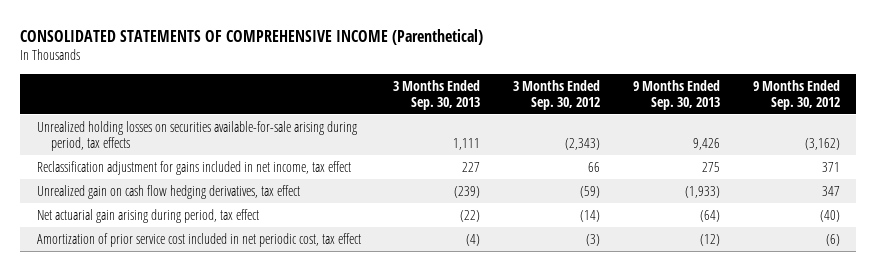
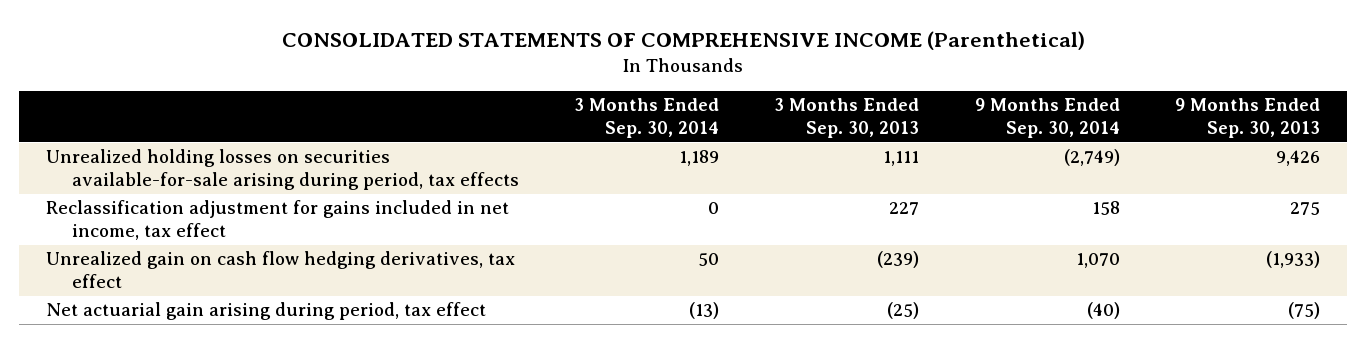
[513,79,601,110] 3 Months Ended Sep. 30, 2012 -> none
[752,79,840,110] 9 Months Ended Sep. 30, 2012 -> none
none -> [574,98,720,139] 3 Months Ended Sep. 30, 2014
none -> [974,98,1120,139] 9 Months Ended Sep. 30, 2014
[36,232,361,247] Amortization of prior service cost included in net periodic cost, tax effect -> none
[460,209,481,222] (22) -> [887,302,920,320] (25)
[700,209,721,222] (64) -> [1287,302,1320,320] (75)

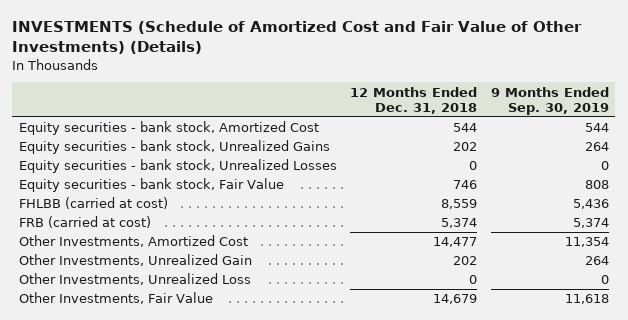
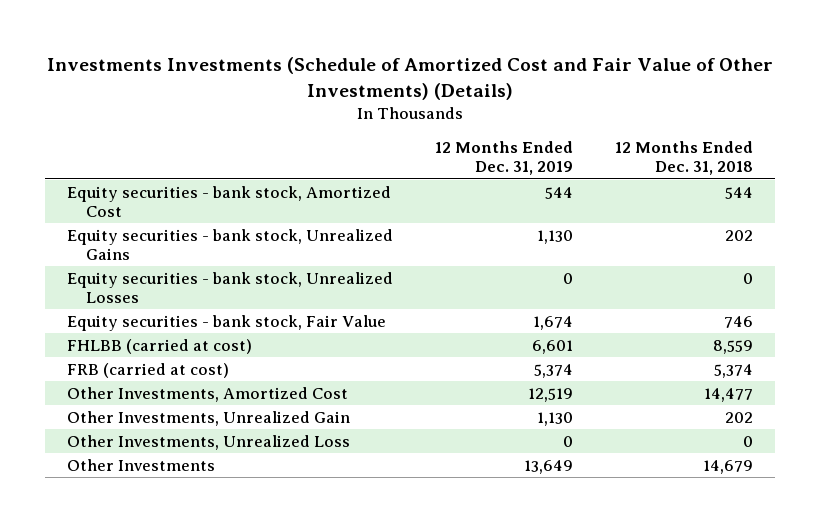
[12,21,583,55] INVESTMENTS (Schedule of Amortized Cost and Fair Value of Other Investments) (Details) -> [46,56,773,100] Investments Investments (Schedule of Amortized Cost and Fair Value of Other Investments) (Details)
[490,86,609,115] 9 Months Ended Sep. 30, 2019 -> none
none -> [434,140,573,176] 12 Months Ended Dec. 31, 2019
[19,292,214,305] Other Investments, Fair Value -> [66,458,215,471] Other Investments

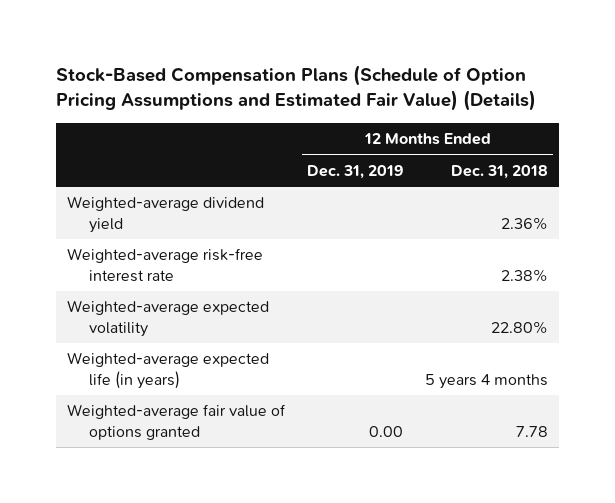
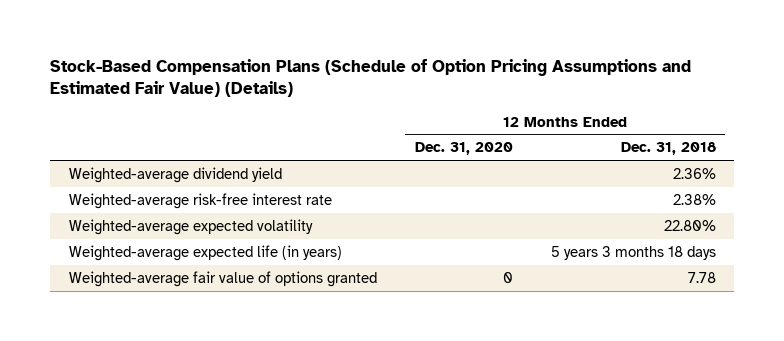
[307,164,404,179] Dec. 31, 2019 -> none
none -> [414,142,513,156] Dec. 31, 2020
[424,374,548,390] 5 years 4 months -> [550,245,716,260] 5 years 3 months 18 days

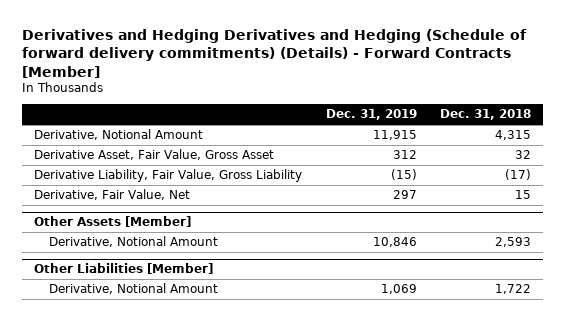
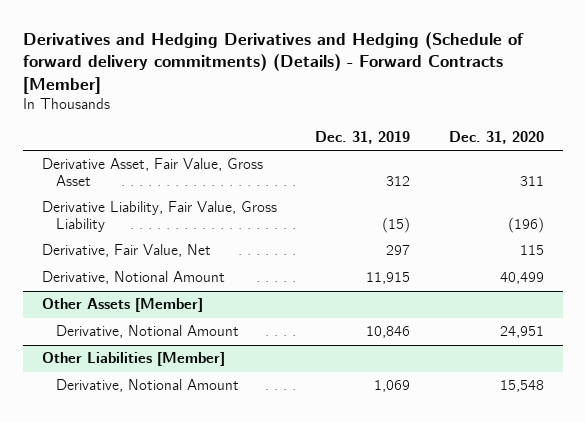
[440,109,532,121] Dec. 31, 2018 -> none
none -> [448,131,544,145] Dec. 31, 2020
[33,129,203,141] Derivative, Notional Amount -> [41,271,225,285] Derivative, Notional Amount

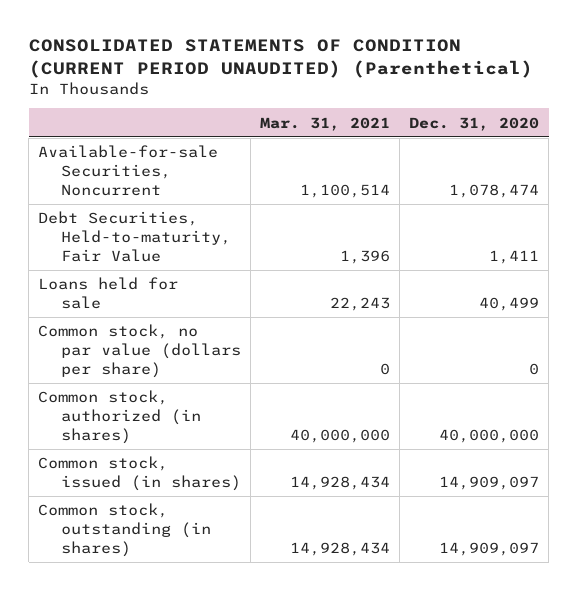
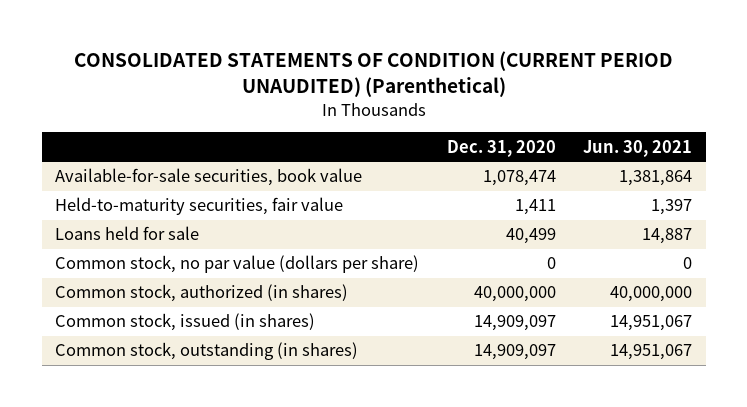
[260,116,391,131] Mar. 31, 2021 -> none
none -> [582,139,692,157] Jun. 30, 2021
[38,145,219,196] Available-for-sale Securities, Noncurrent -> [55,168,363,187] Available-for-sale securities, book value
[38,211,232,262] Debt Securities, Held-to-maturity, Fair Value -> [55,197,344,216] Held-to-maturity securities, fair value

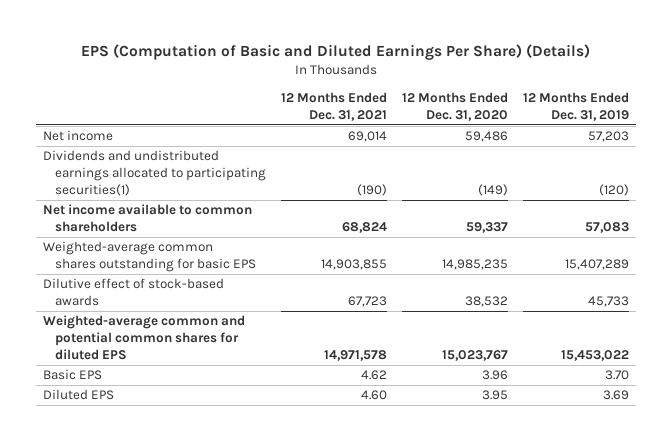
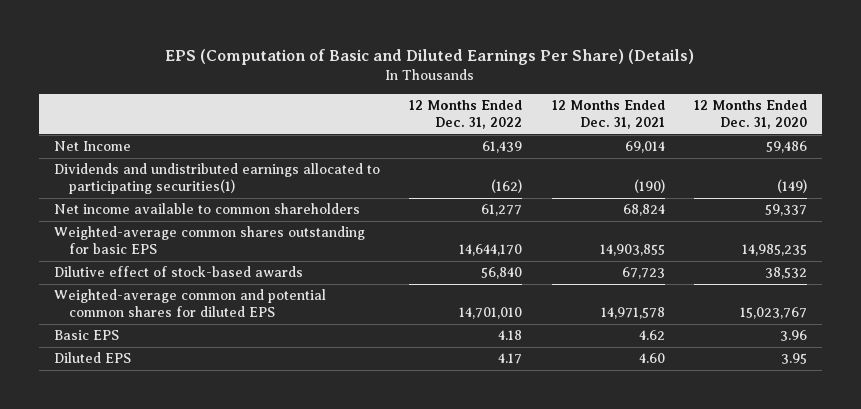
[522,91,629,121] 12 Months Ended Dec. 31, 2019 -> none
none -> [409,100,523,130] 12 Months Ended Dec. 31, 2022
[43,130,114,142] Net income -> [53,141,131,152] Net Income

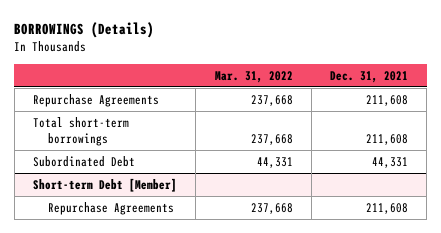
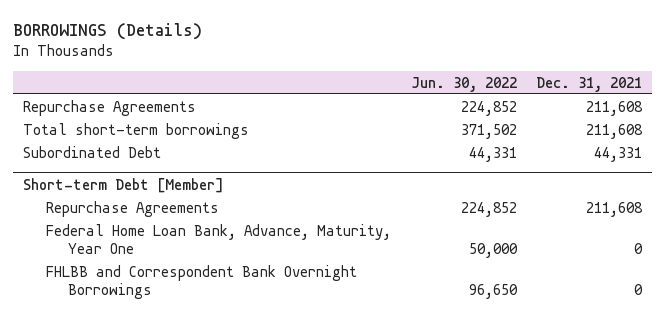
[214,70,293,83] Mar. 31, 2022 -> none
none -> [410,76,517,92] Jun. 30, 2022
none -> [45,223,391,254] Federal Home Loan Bank, Advance, Maturity, Year One
none -> [45,264,357,299] FHLBB and Correspondent Bank Overnight Borrowings

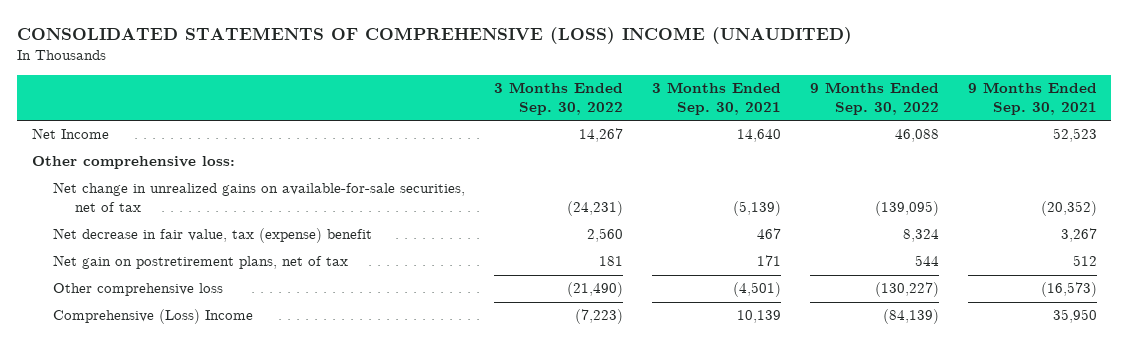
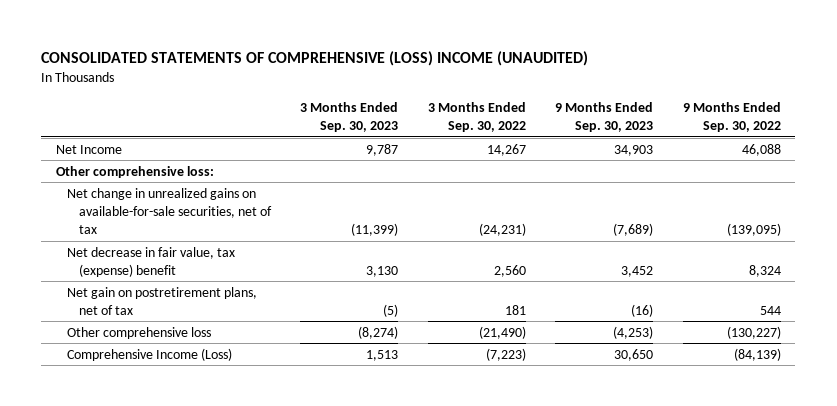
[652,82,782,116] 3 Months Ended Sep. 30, 2021 -> none
[967,82,1097,116] 9 Months Ended Sep. 30, 2021 -> none
none -> [300,102,399,133] 3 Months Ended Sep. 30, 2023
none -> [555,102,654,133] 9 Months Ended Sep. 30, 2023
[53,309,254,325] Comprehensive (Loss) Income -> [67,347,233,361] Comprehensive Income (Loss)

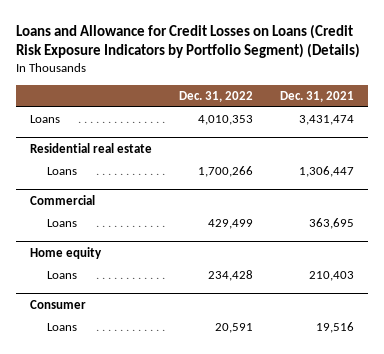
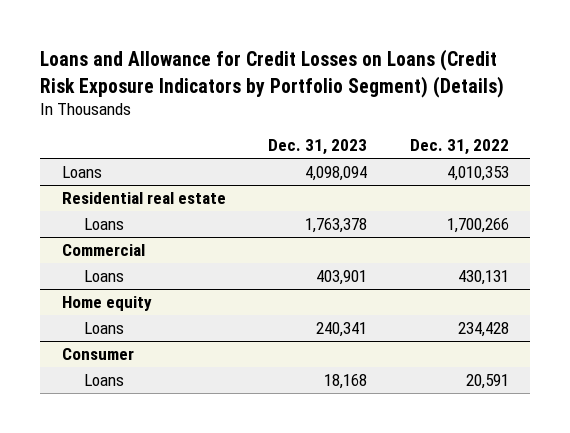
[280,90,355,102] Dec. 31, 2021 -> none
none -> [268,139,368,156] Dec. 31, 2023
[208,219,254,230] 429,499 -> [457,270,509,286] 430,131

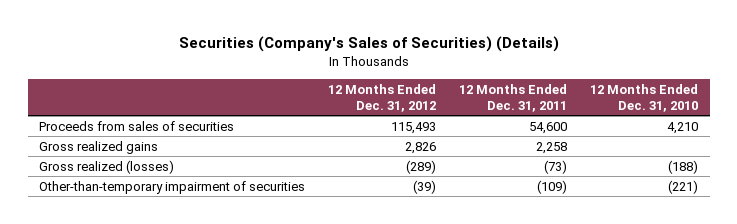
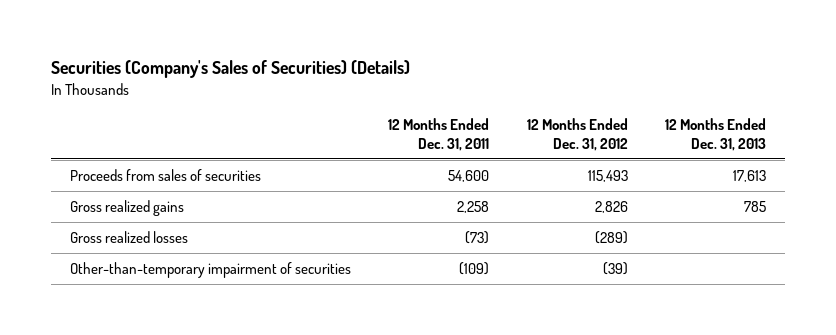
[590,83,699,112] 12 Months Ended Dec. 31, 2010 -> none
none -> [665,118,767,152] 12 Months Ended Dec. 31, 2013
[39,159,175,174] Gross realized (losses) -> [69,230,188,243] Gross realized losses

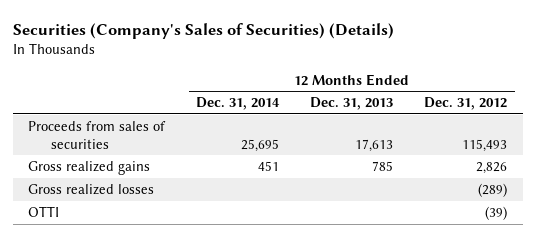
[388,118,490,152] 12 Months Ended Dec. 31, 2011 -> none
none -> [196,97,281,111] Dec. 31, 2014
[69,261,351,278] Other-than-temporary impairment of securities -> [28,205,60,217] OTTI

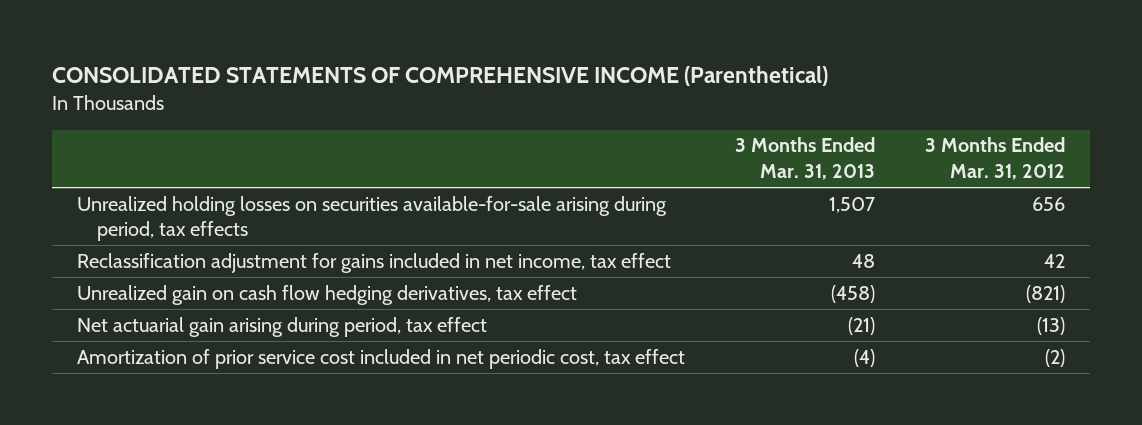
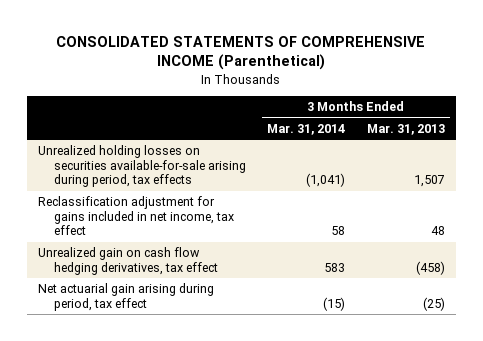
[924,137,1065,181] 3 Months Ended Mar. 31, 2012 -> none
none -> [267,123,346,135] Mar. 31, 2014
[77,348,686,369] Amortization of prior service cost included in net periodic cost, tax effect -> none
[847,316,875,335] (21) -> [422,296,445,311] (25)

